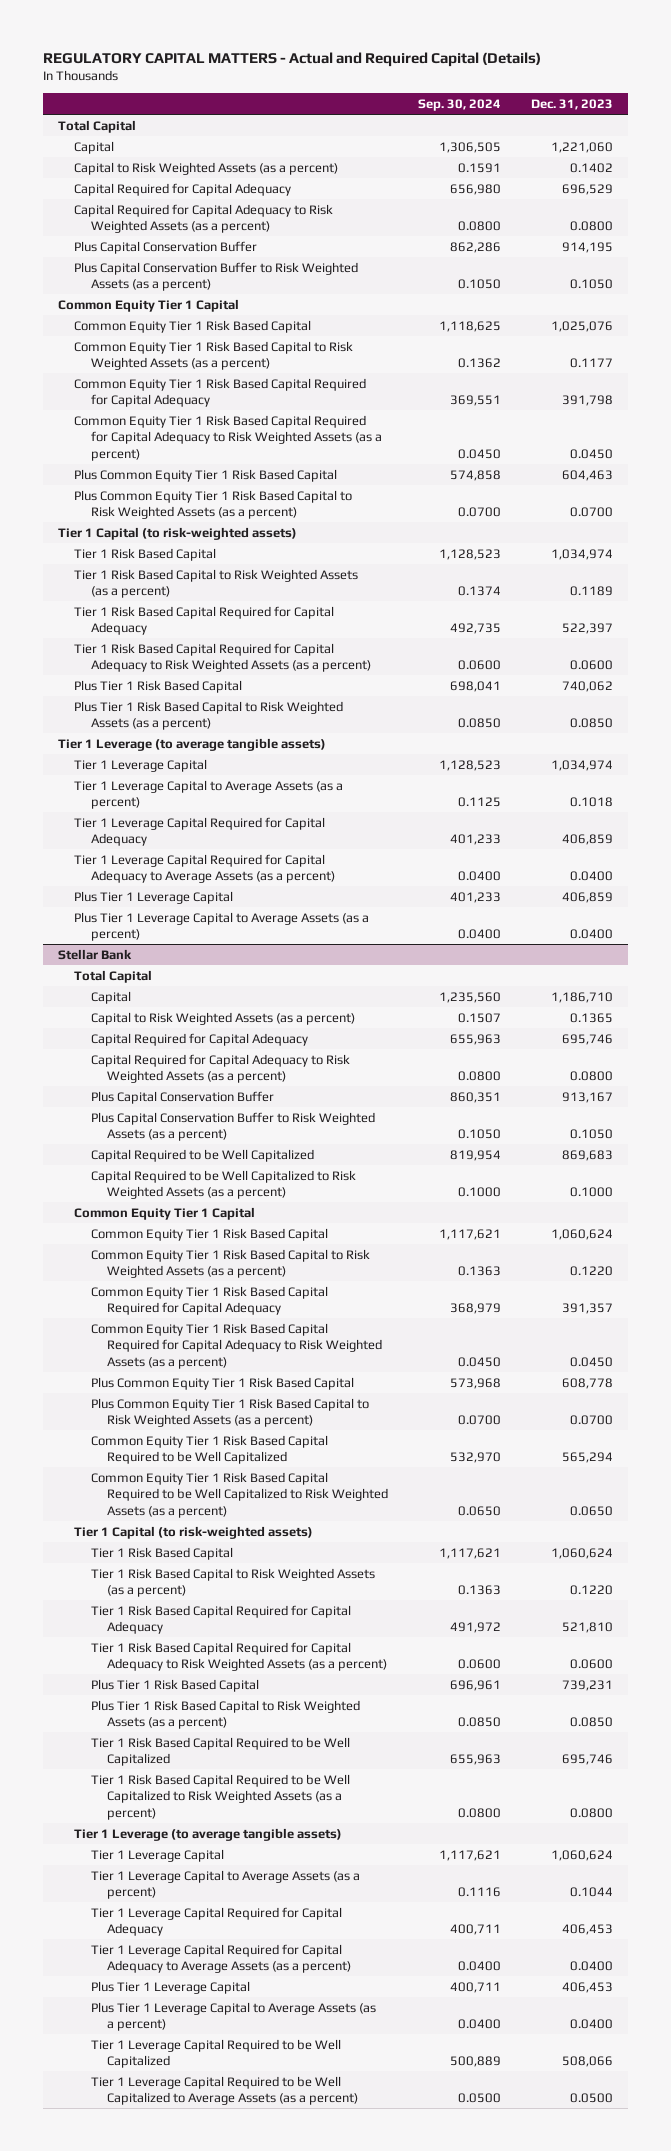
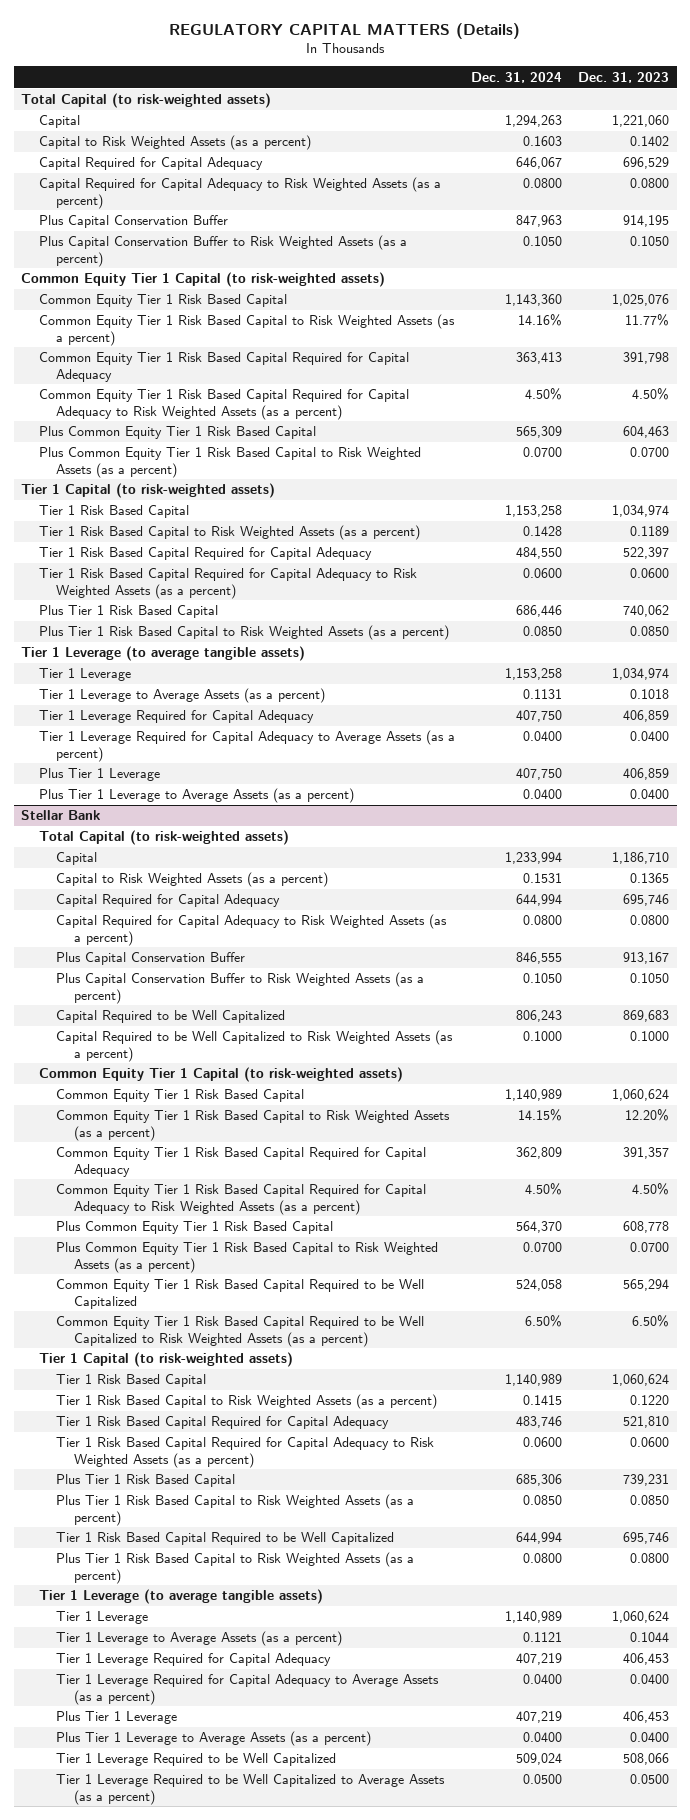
[42,51,541,67] REGULATORY CAPITAL MATTERS - Actual and Required Capital (Details) -> [169,22,521,39] REGULATORY CAPITAL MATTERS (Details)
[418,99,502,112] Sep. 30, 2024 -> none
none -> [470,71,562,83] Dec. 31, 2024
[57,119,136,133] Total Capital -> [21,93,272,109] Total Capital (to risk-weighted assets)
[57,298,239,312] Common Equity Tier 1 Capital -> [21,272,386,288] Common Equity Tier 1 Capital (to risk-weighted assets)
[570,358,614,369] 0.1177 -> [624,314,669,327] 11.77%
[570,448,614,459] 0.0450 -> [631,388,669,401] 4.50%
[74,758,208,772] Tier 1 Leverage Capital -> [38,668,131,682] Tier 1 Leverage
[74,779,344,810] Tier 1 Leverage Capital to Average Assets (as a percent) -> [38,688,325,704] Tier 1 Leverage to Average Assets (as a percent)
[74,816,326,847] Tier 1 Leverage Capital Required for Capital Adequacy -> [38,710,314,724] Tier 1 Leverage Required for Capital Adequacy
[74,853,335,884] Tier 1 Leverage Capital Required for Capital Adequacy to Average Assets (as a percent) -> [38,730,455,762] Tier 1 Leverage Required for Capital Adequacy to Average Assets (as a percent)
[74,890,234,904] Plus Tier 1 Leverage Capital -> [38,768,160,782] Plus Tier 1 Leverage
[74,911,370,942] Plus Tier 1 Leverage Capital to Average Assets (as a percent) -> [38,788,354,804] Plus Tier 1 Leverage to Average Assets (as a percent)
[74,969,153,983] Total Capital -> [38,830,289,846] Total Capital (to risk-weighted assets)
[74,1206,256,1220] Common Equity Tier 1 Capital -> [38,1067,403,1083] Common Equity Tier 1 Capital (to risk-weighted assets)
[570,1266,614,1277] 0.1220 -> [624,1109,669,1122] 12.20%
[570,1356,614,1367] 0.0450 -> [631,1183,669,1196] 4.50%
[570,1505,614,1516] 0.0650 -> [631,1315,669,1328] 6.50%
[90,1773,350,1820] Tier 1 Risk Based Capital Required to be Well Capitalized to Risk Weighted Assets (as a percent) -> [56,1552,415,1584] Plus Tier 1 Risk Based Capital to Risk Weighted Assets (as a percent)
[90,1848,224,1862] Tier 1 Leverage Capital -> [56,1611,149,1625] Tier 1 Leverage
[90,1869,360,1900] Tier 1 Leverage Capital to Average Assets (as a percent) -> [56,1631,343,1647] Tier 1 Leverage to Average Assets (as a percent)
[90,1906,342,1937] Tier 1 Leverage Capital Required for Capital Adequacy -> [56,1653,332,1667] Tier 1 Leverage Required for Capital Adequacy
[90,1943,352,1974] Tier 1 Leverage Capital Required for Capital Adequacy to Average Assets (as a percent) -> [56,1674,440,1705] Tier 1 Leverage Required for Capital Adequacy to Average Assets (as a percent)
[90,1980,250,1994] Plus Tier 1 Leverage Capital -> [56,1711,178,1725] Plus Tier 1 Leverage
[90,2001,376,2032] Plus Tier 1 Leverage Capital to Average Assets (as a percent) -> [56,1731,372,1747] Plus Tier 1 Leverage to Average Assets (as a percent)
[90,2038,341,2069] Tier 1 Leverage Capital Required to be Well Capitalized -> [56,1753,337,1767] Tier 1 Leverage Required to be Well Capitalized
[90,2075,359,2106] Tier 1 Leverage Capital Required to be Well Capitalized to Average Assets (as a percent) -> [56,1774,446,1805] Tier 1 Leverage Required to be Well Capitalized to Average Assets (as a percent)

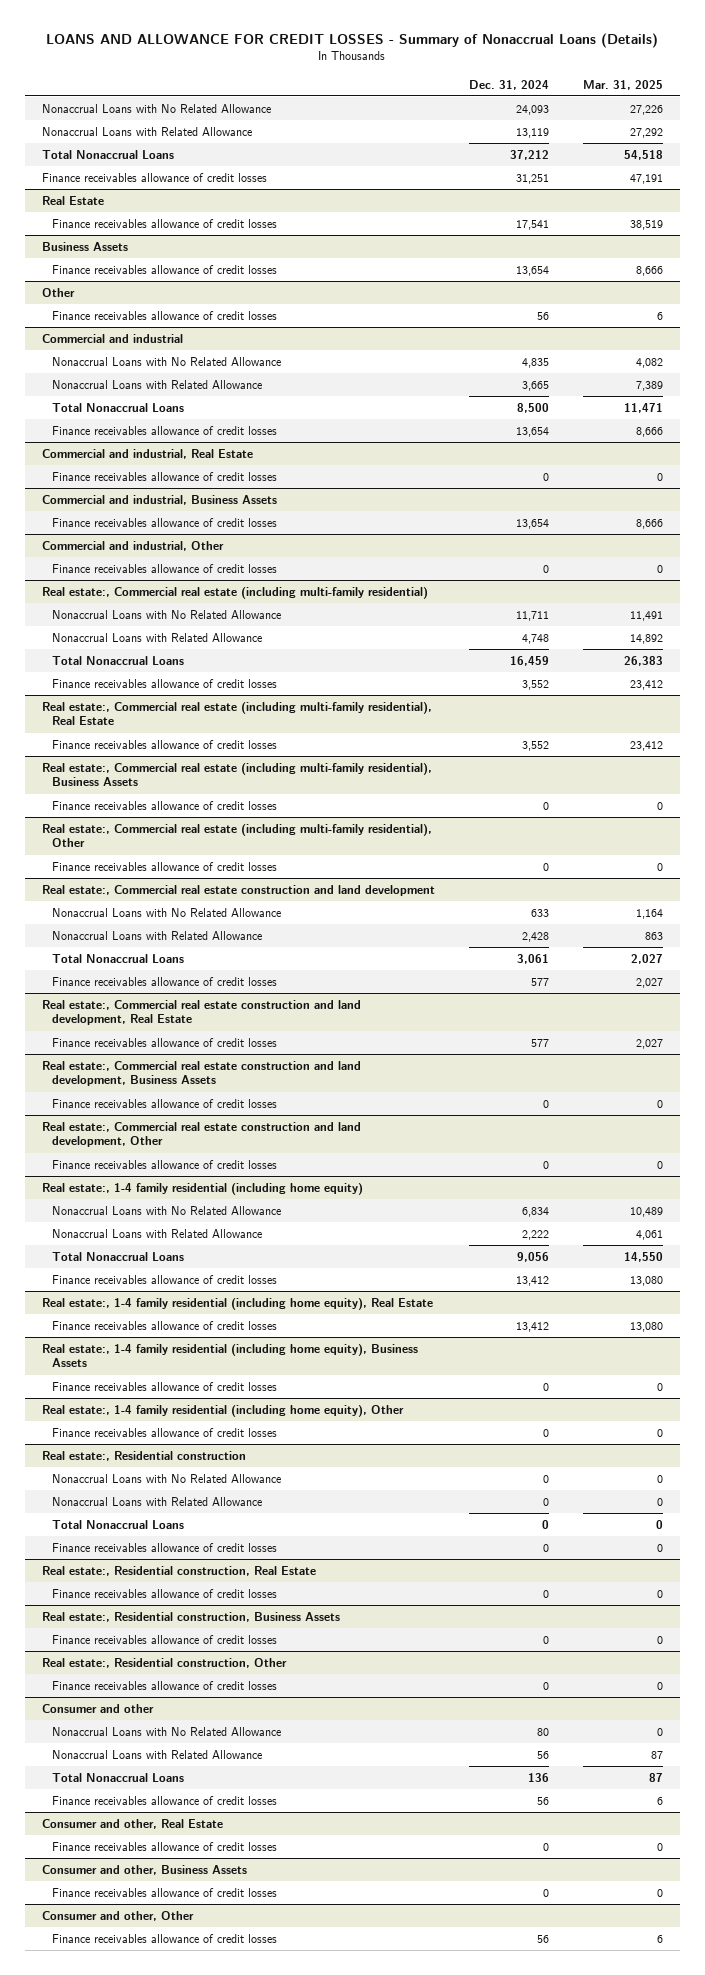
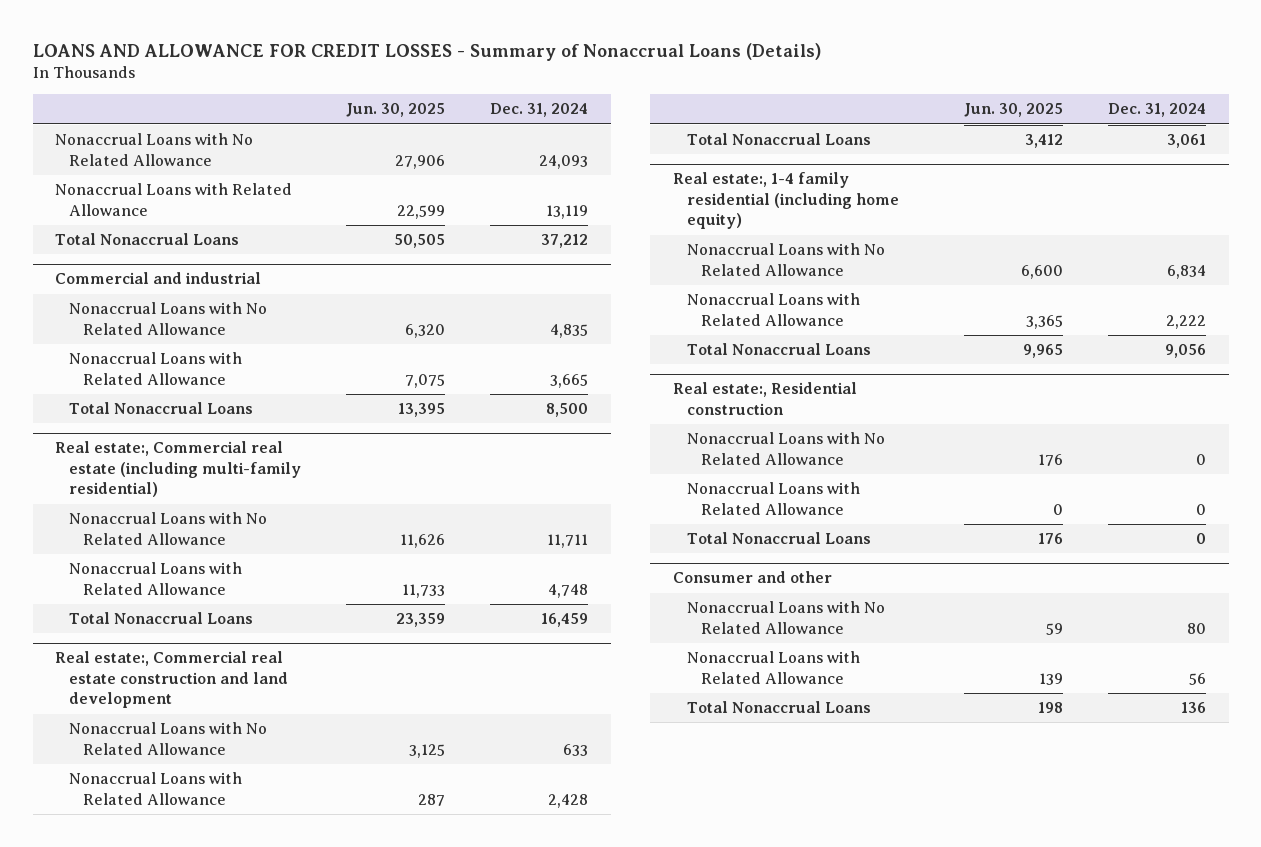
[582,79,663,90] Mar. 31, 2025 -> none
none -> [346,103,446,118] Jun. 30, 2025
[41,172,267,182] Finance receivables allowance of credit losses -> none
[41,195,104,205] Real Estate -> none
[51,218,277,228] Finance receivables allowance of credit losses -> none
[41,241,128,251] Business Assets -> none
[51,264,277,274] Finance receivables allowance of credit losses -> none
[41,287,75,297] Other -> none
[51,310,277,320] Finance receivables allowance of credit losses -> none
[51,425,277,435] Finance receivables allowance of credit losses -> none
[41,448,253,459] Commercial and industrial, Real Estate -> none
[51,471,277,481] Finance receivables allowance of credit losses -> none
[41,494,277,505] Commercial and industrial, Business Assets -> none
[51,517,277,527] Finance receivables allowance of credit losses -> none
[41,540,224,551] Commercial and industrial, Other -> none
[51,563,277,573] Finance receivables allowance of credit losses -> none
[51,678,277,688] Finance receivables allowance of credit losses -> none
[41,701,432,726] Real estate:, Commercial real estate (including multi-family residential), Real Estate -> none
[51,739,277,749] Finance receivables allowance of credit losses -> none
[41,762,432,787] Real estate:, Commercial real estate (including multi-family residential), Business Assets -> none
[51,800,277,810] Finance receivables allowance of credit losses -> none
[41,823,432,848] Real estate:, Commercial real estate (including multi-family residential), Other -> none
[51,861,277,871] Finance receivables allowance of credit losses -> none
[51,976,277,986] Finance receivables allowance of credit losses -> none
[41,999,361,1026] Real estate:, Commercial real estate construction and land development, Real Estate -> none
[51,1037,277,1047] Finance receivables allowance of credit losses -> none
[41,1060,361,1087] Real estate:, Commercial real estate construction and land development, Business Assets -> none
[51,1098,277,1108] Finance receivables allowance of credit losses -> none
[41,1121,361,1148] Real estate:, Commercial real estate construction and land development, Other -> none
[51,1159,277,1169] Finance receivables allowance of credit losses -> none
[51,1274,277,1284] Finance receivables allowance of credit losses -> none
[41,1297,433,1310] Real estate:, 1-4 family residential (including home equity), Real Estate -> none
[51,1320,277,1330] Finance receivables allowance of credit losses -> none
[41,1343,418,1368] Real estate:, 1-4 family residential (including home equity), Business Assets -> none
[51,1381,277,1391] Finance receivables allowance of credit losses -> none
[41,1404,404,1417] Real estate:, 1-4 family residential (including home equity), Other -> none
[51,1427,277,1437] Finance receivables allowance of credit losses -> none
[51,1542,277,1552] Finance receivables allowance of credit losses -> none
[41,1565,316,1576] Real estate:, Residential construction, Real Estate -> none
[51,1588,277,1598] Finance receivables allowance of credit losses -> none
[41,1611,340,1622] Real estate:, Residential construction, Business Assets -> none
[51,1634,277,1644] Finance receivables allowance of credit losses -> none
[41,1657,287,1668] Real estate:, Residential construction, Other -> none
[51,1680,277,1690] Finance receivables allowance of credit losses -> none
[51,1795,277,1805] Finance receivables allowance of credit losses -> none
[41,1818,223,1829] Consumer and other, Real Estate -> none
[51,1841,277,1851] Finance receivables allowance of credit losses -> none
[41,1864,247,1875] Consumer and other, Business Assets -> none
[51,1887,277,1897] Finance receivables allowance of credit losses -> none
[41,1910,194,1921] Consumer and other, Other -> none
[51,1933,277,1943] Finance receivables allowance of credit losses -> none

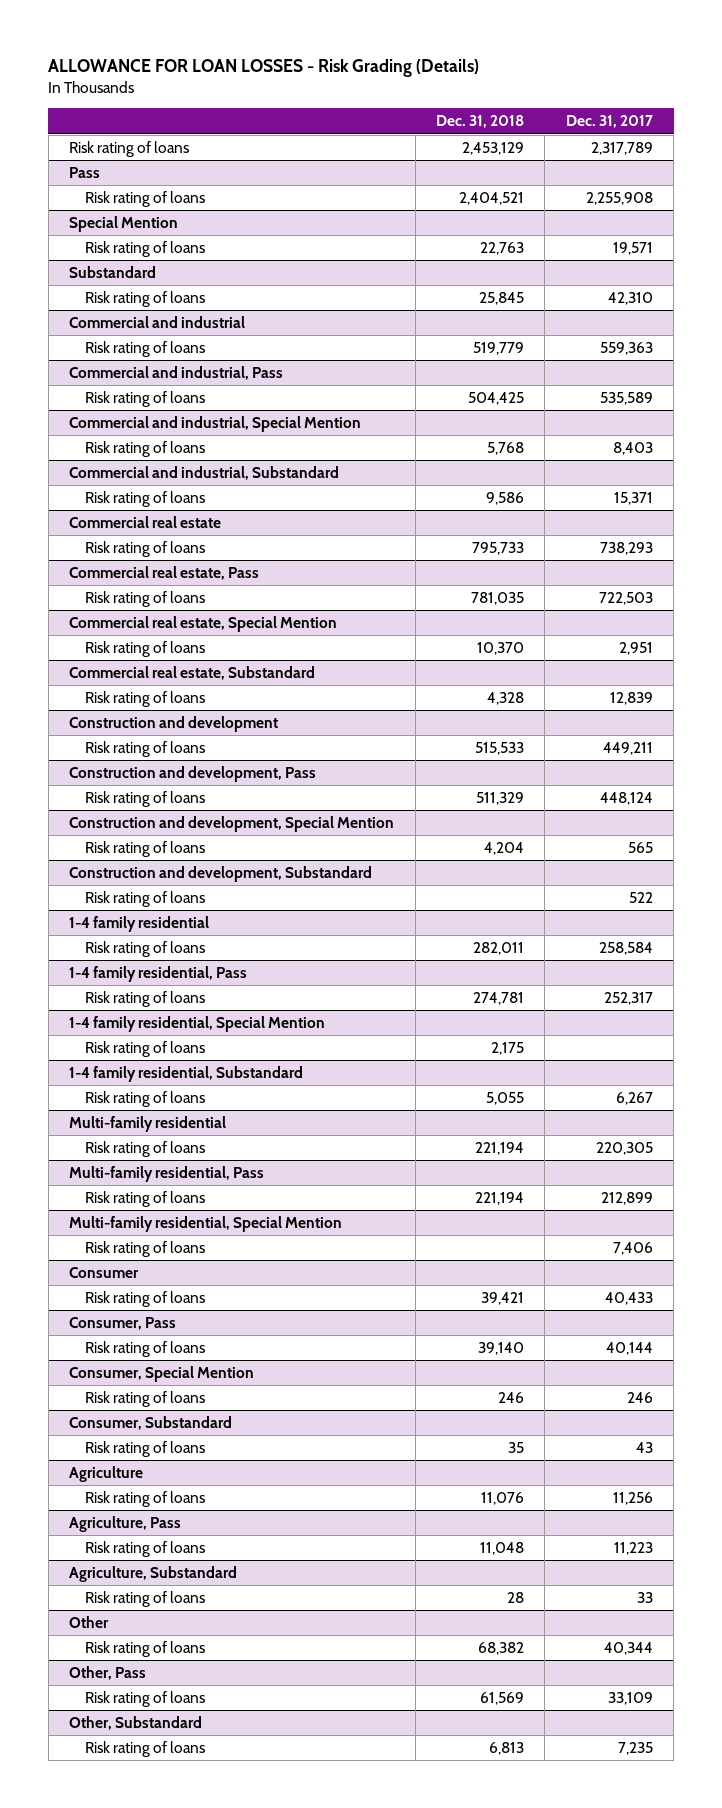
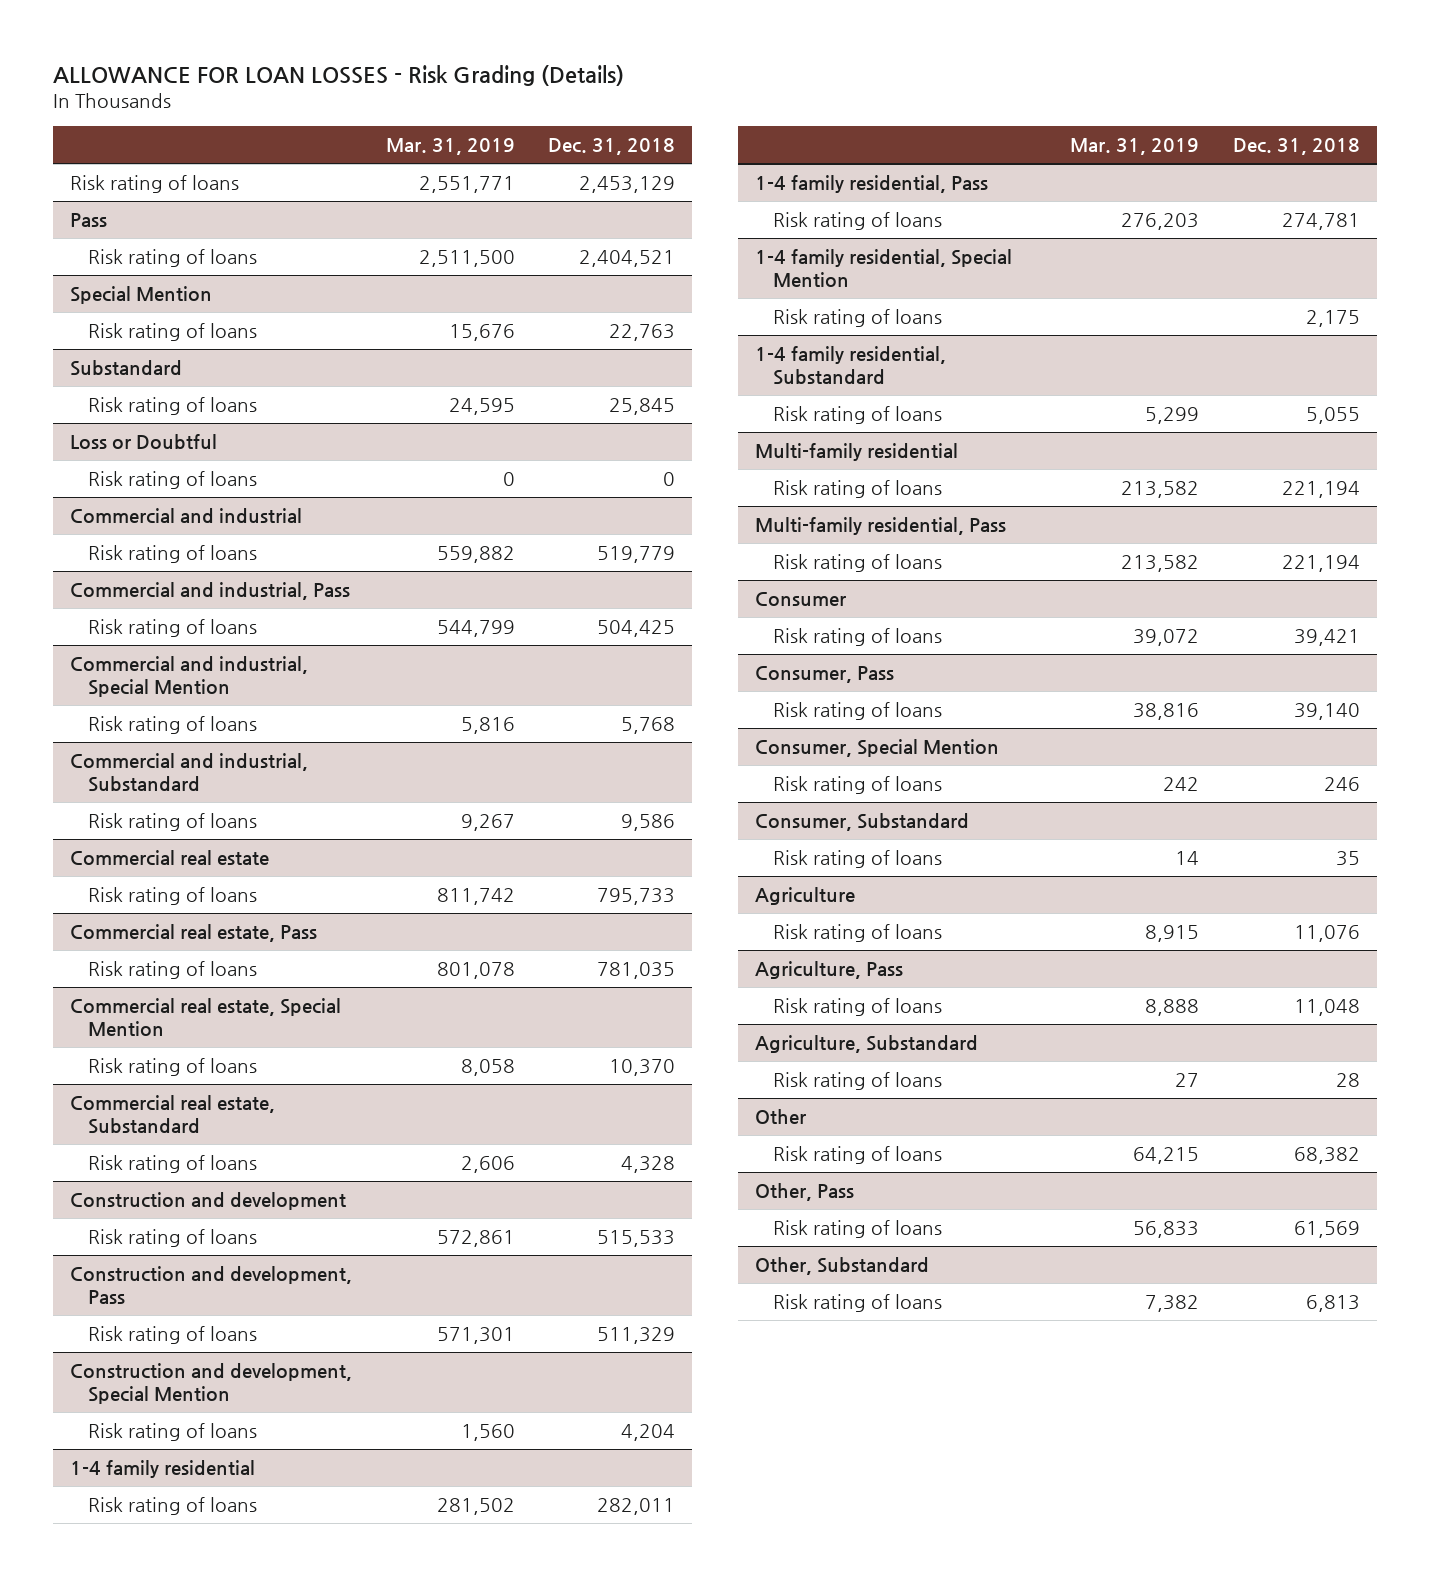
[565,115,653,129] Dec. 31, 2017 -> none
none -> [385,138,515,156] Mar. 31, 2019
none -> [70,434,218,450] Loss or Doubtful
none -> [88,471,258,490] Risk rating of loans
[69,866,373,883] Construction and development, Substandard -> none
[85,891,206,908] Risk rating of loans -> none
[69,1216,343,1233] Multi-family residential, Special Mention -> none
[85,1241,206,1258] Risk rating of loans -> none

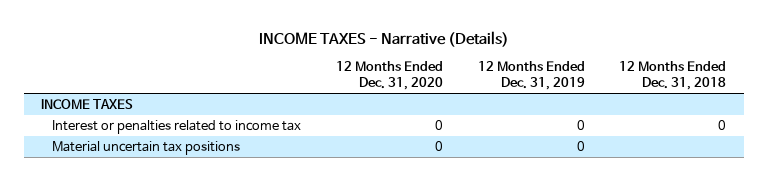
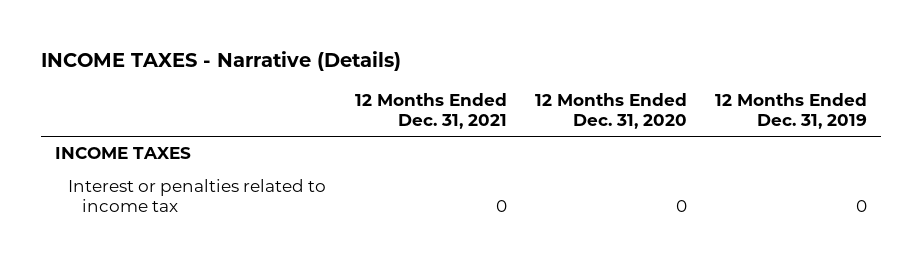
[619,61,727,91] 12 Months Ended Dec. 31, 2018 -> none
none -> [354,92,507,129] 12 Months Ended Dec. 31, 2021
[52,141,241,156] Material uncertain tax positions -> none

